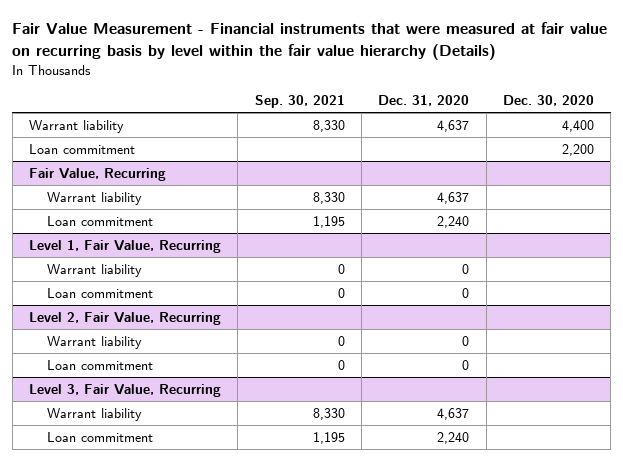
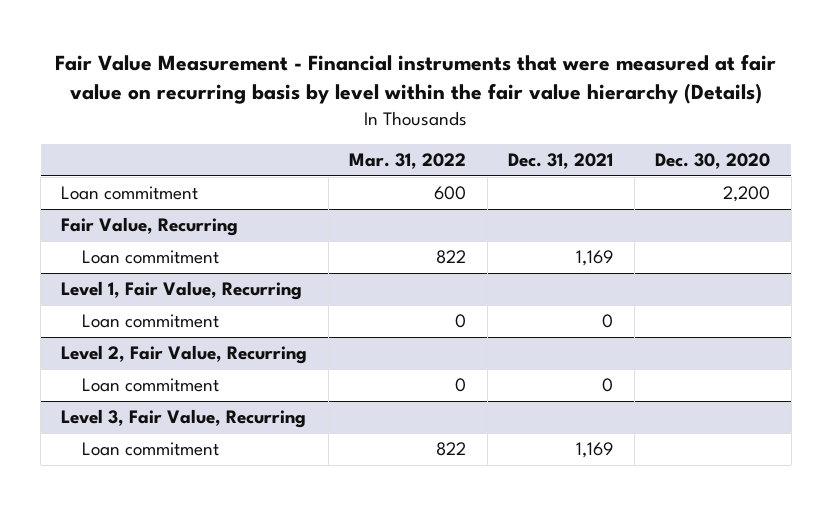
[254,95,345,109] Sep. 30, 2021 -> none
[378,95,470,107] Dec. 31, 2020 -> none
none -> [349,152,467,169] Mar. 31, 2022
none -> [508,152,614,169] Dec. 31, 2021
[29,119,125,133] Warrant liability -> none
[46,191,142,205] Warrant liability -> none
[46,263,142,277] Warrant liability -> none
[46,335,142,349] Warrant liability -> none
[46,407,142,421] Warrant liability -> none

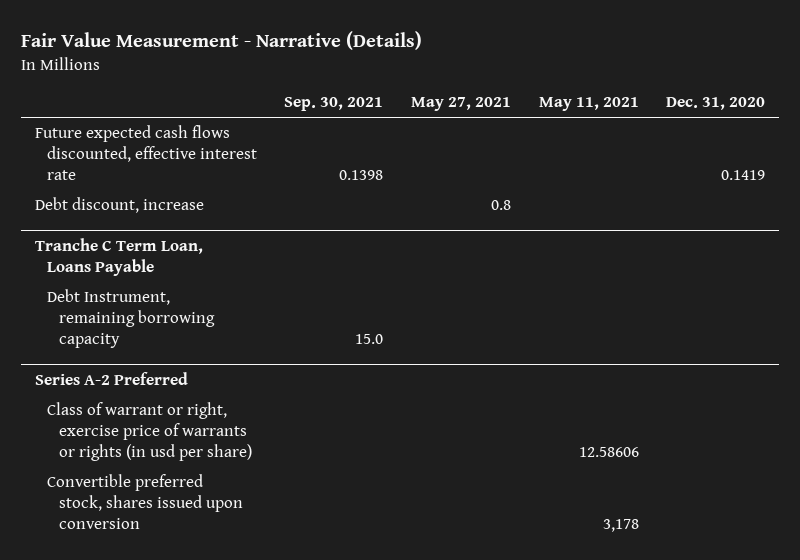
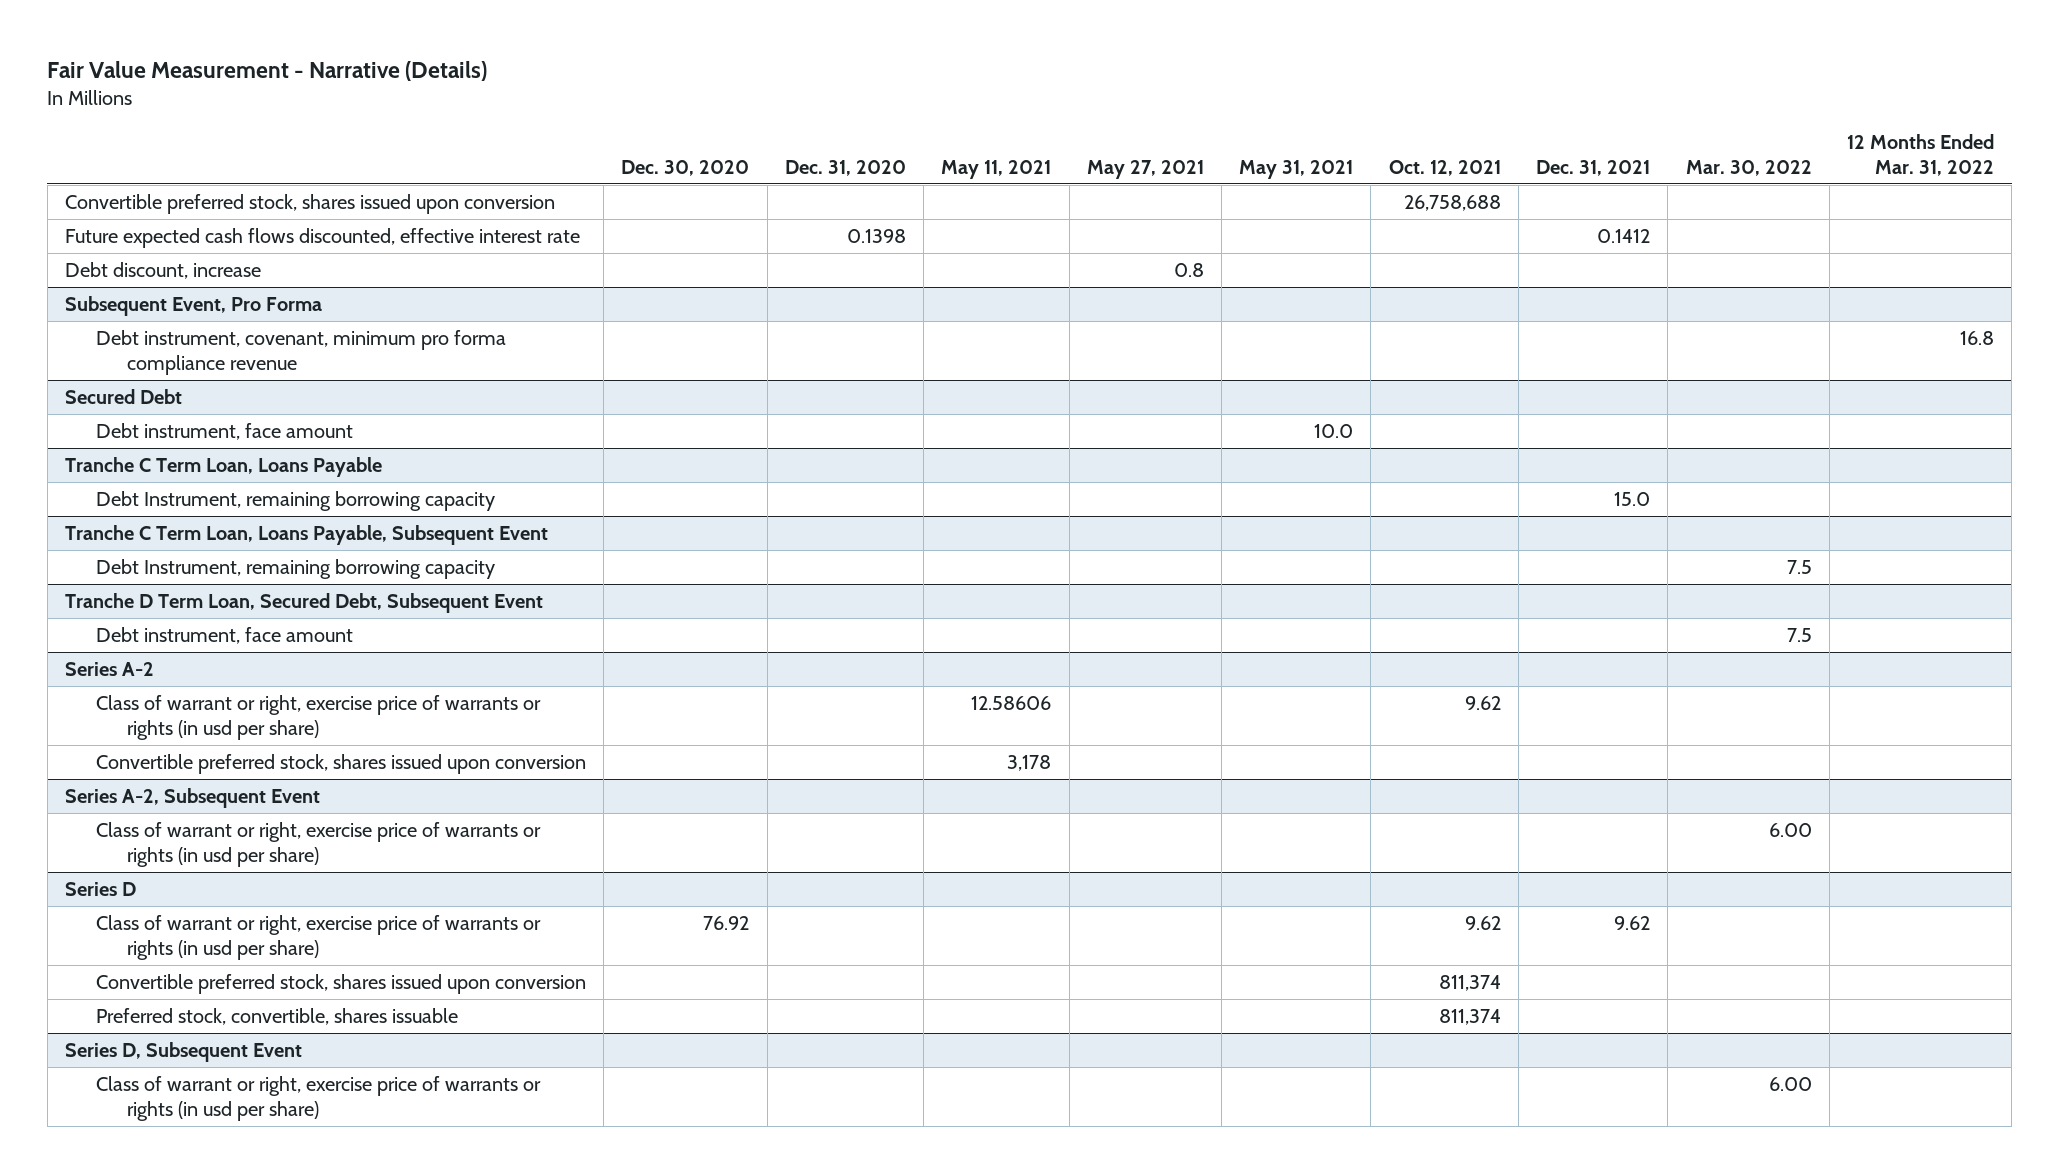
[284,97,384,112] Sep. 30, 2021 -> none
none -> [621,159,750,176] Dec. 30, 2020
none -> [1239,159,1354,179] May 31, 2021
none -> [1388,159,1501,176] Oct. 12, 2021
none -> [1536,159,1651,176] Dec. 31, 2021
none -> [1685,159,1812,176] Mar. 30, 2022
none -> [1846,133,1994,176] 12 Months Ended Mar. 31, 2022
none -> [64,193,555,214] Convertible preferred stock, shares issued upon conversion
[721,170,766,181] 0.1419 -> [846,228,906,243] 0.1398
none -> [64,295,322,316] Subsequent Event, Pro Forma
none -> [96,329,507,375] Debt instrument, covenant, minimum pro forma compliance revenue
none -> [64,388,182,404] Secured Debt
none -> [96,422,354,440] Debt instrument, face amount
none -> [64,524,548,545] Tranche C Term Loan, Loans Payable, Subsequent Event
none -> [96,558,496,579] Debt Instrument, remaining borrowing capacity
none -> [64,592,543,613] Tranche D Term Loan, Secured Debt, Subsequent Event
none -> [96,626,354,644] Debt instrument, face amount
[34,371,188,385] Series A-2 Preferred -> [64,661,154,676] Series A-2
none -> [64,787,320,808] Series A-2, Subsequent Event
none -> [96,821,542,867] Class of warrant or right, exercise price of warrants or rights (in usd per share)
none -> [64,881,136,896] Series D
none -> [96,914,542,960] Class of warrant or right, exercise price of warrants or rights (in usd per share)
none -> [96,973,587,994] Convertible preferred stock, shares issued upon conversion
none -> [96,1007,459,1025] Preferred stock, convertible, shares issuable
none -> [64,1041,302,1062] Series D, Subsequent Event
none -> [96,1075,542,1121] Class of warrant or right, exercise price of warrants or rights (in usd per share)

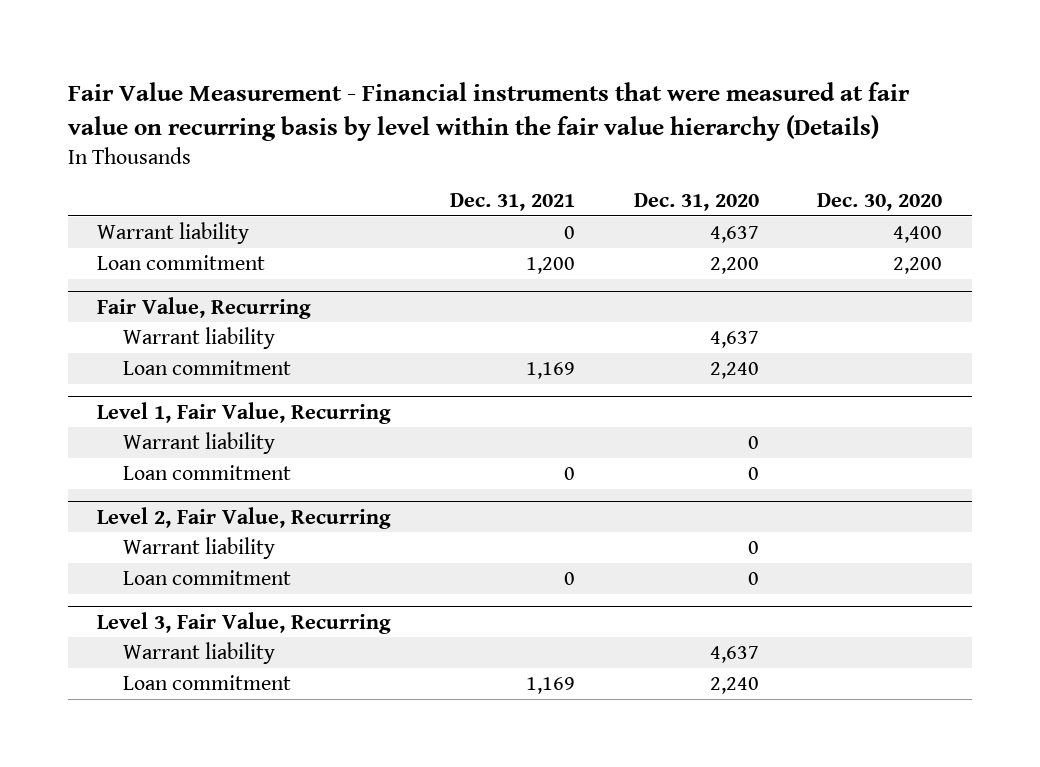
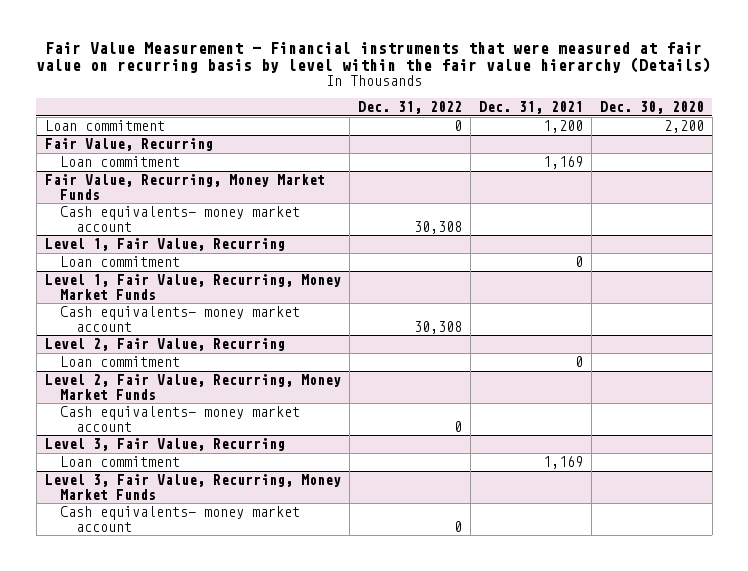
[633,192,759,211] Dec. 31, 2020 -> none
none -> [357,100,462,114] Dec. 31, 2022
[97,221,250,244] Warrant liability -> none
[123,326,276,349] Warrant liability -> none
none -> [44,174,325,200] Fair Value, Recurring, Money Market Funds
none -> [60,206,301,232] Cash equivalents- money market account
[123,431,276,454] Warrant liability -> none
none -> [44,274,341,300] Level 1, Fair Value, Recurring, Money Market Funds
none -> [60,306,301,332] Cash equivalents- money market account
[123,536,276,559] Warrant liability -> none
none -> [44,374,341,400] Level 2, Fair Value, Recurring, Money Market Funds
none -> [60,406,301,432] Cash equivalents- money market account
[123,641,276,664] Warrant liability -> none
none -> [44,474,341,500] Level 3, Fair Value, Recurring, Money Market Funds
none -> [60,506,301,532] Cash equivalents- money market account

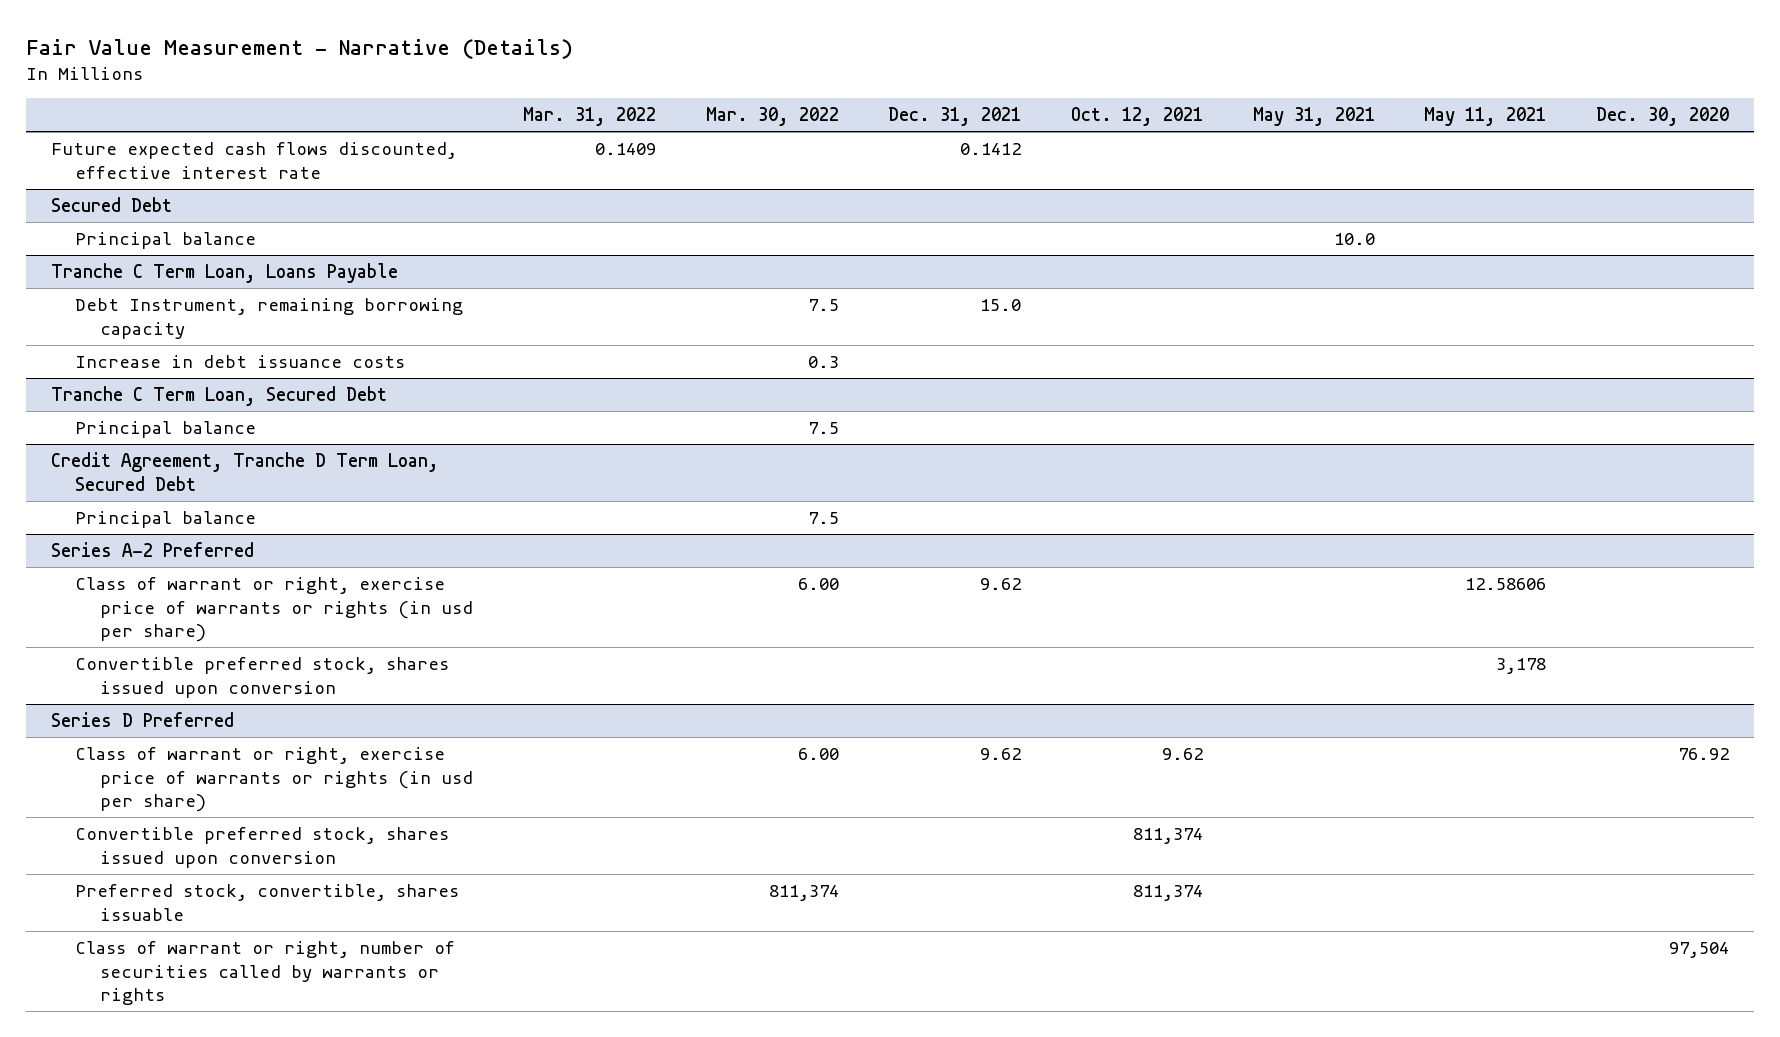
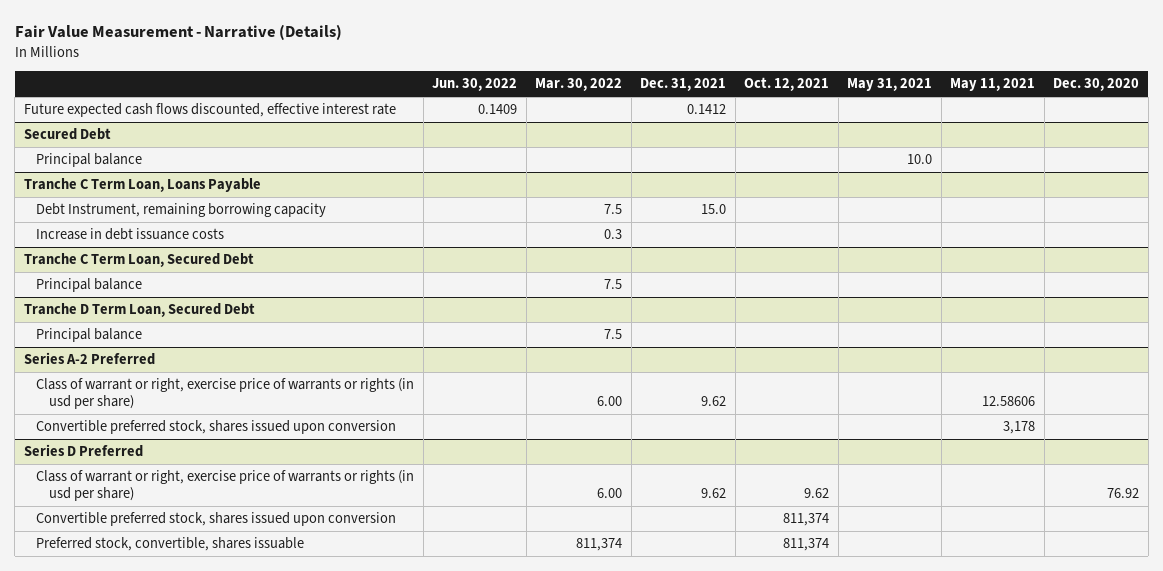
[522,107,656,127] Mar. 31, 2022 -> none
none -> [432,78,518,92] Jun. 30, 2022
[50,451,439,491] Credit Agreement, Tranche D Term Loan, Secured Debt -> [23,303,255,318] Tranche D Term Loan, Secured Debt
[75,940,456,1006] Class of warrant or right, number of securities called by warrants or rights -> none

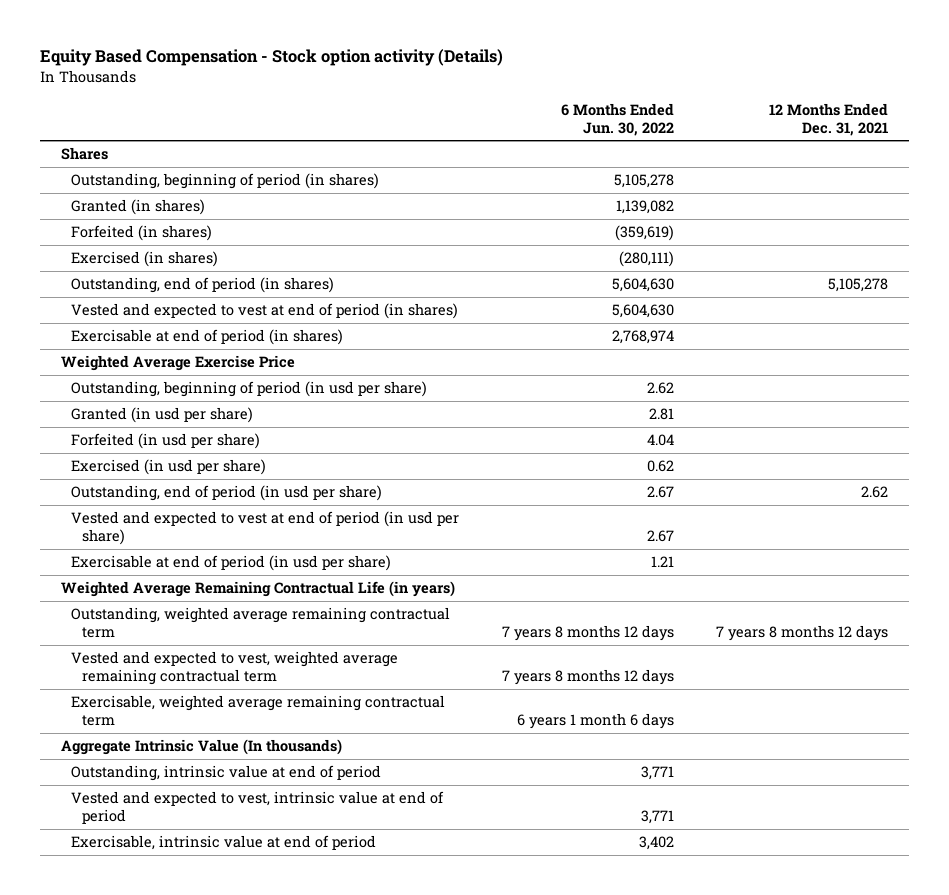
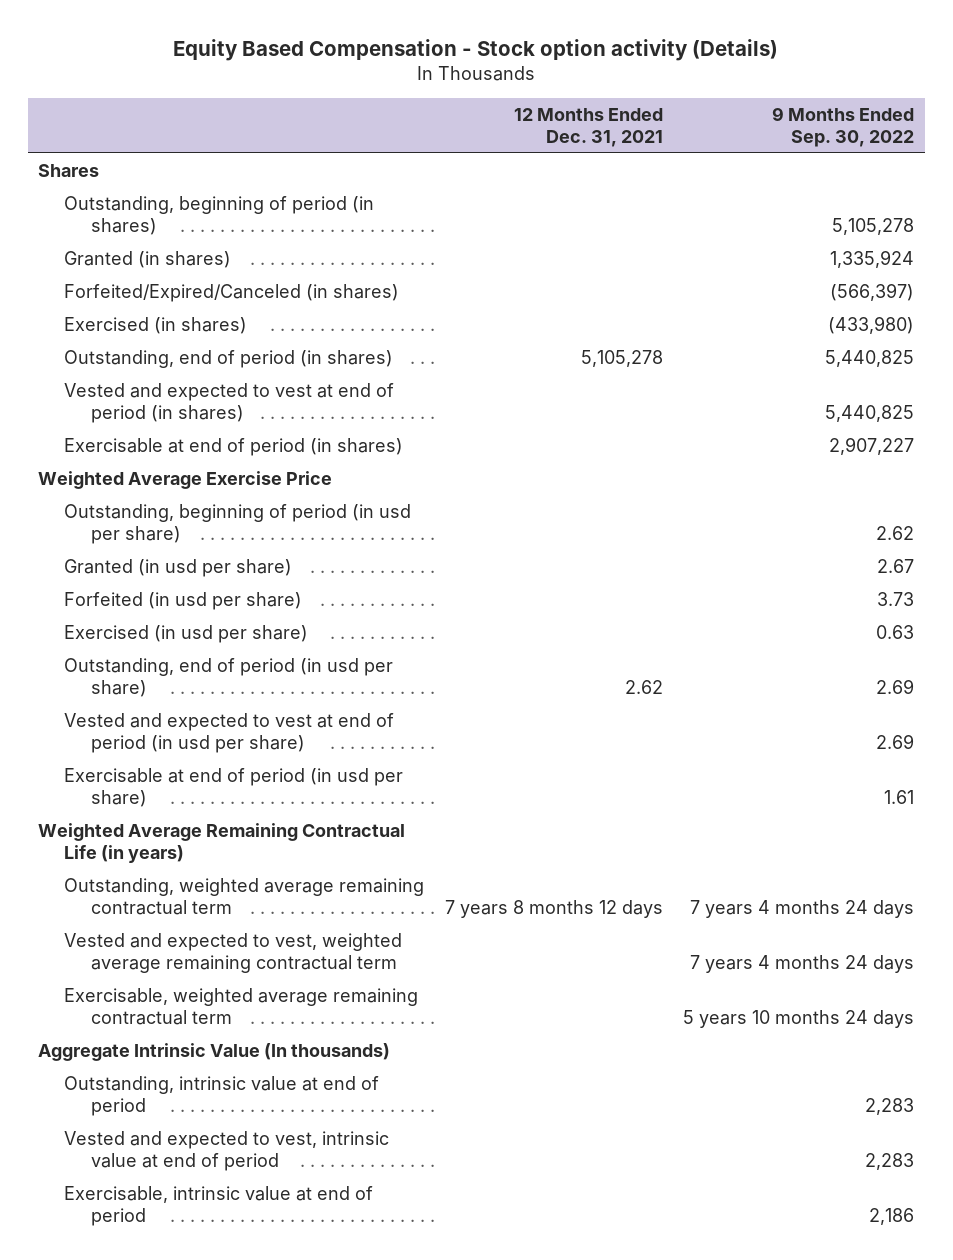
[560,102,674,136] 6 Months Ended Jun. 30, 2022 -> none
none -> [772,106,915,147] 9 Months Ended Sep. 30, 2022
[71,225,213,242] Forfeited (in shares) -> [64,283,400,302] Forfeited/Expired/Canceled (in shares)

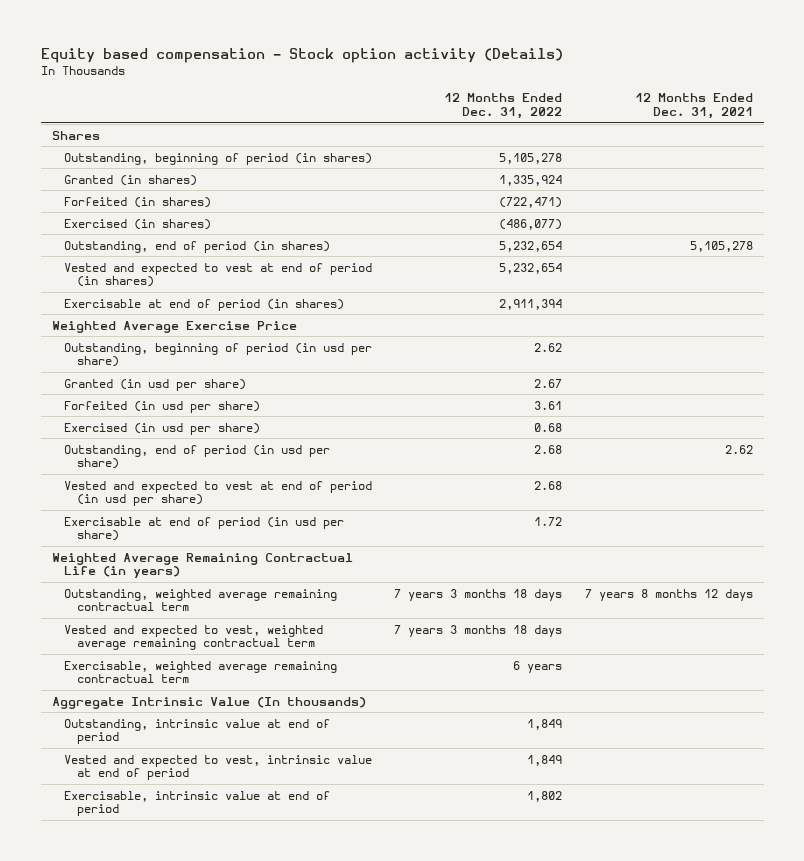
[173,38,779,61] Equity Based Compensation - Stock option activity (Details) -> [40,47,563,63] Equity based compensation - Stock option activity (Details)
[772,106,915,147] 9 Months Ended Sep. 30, 2022 -> none
none -> [444,93,563,120] 12 Months Ended Dec. 31, 2022
[64,283,400,302] Forfeited/Expired/Canceled (in shares) -> [64,196,212,208] Forfeited (in shares)

